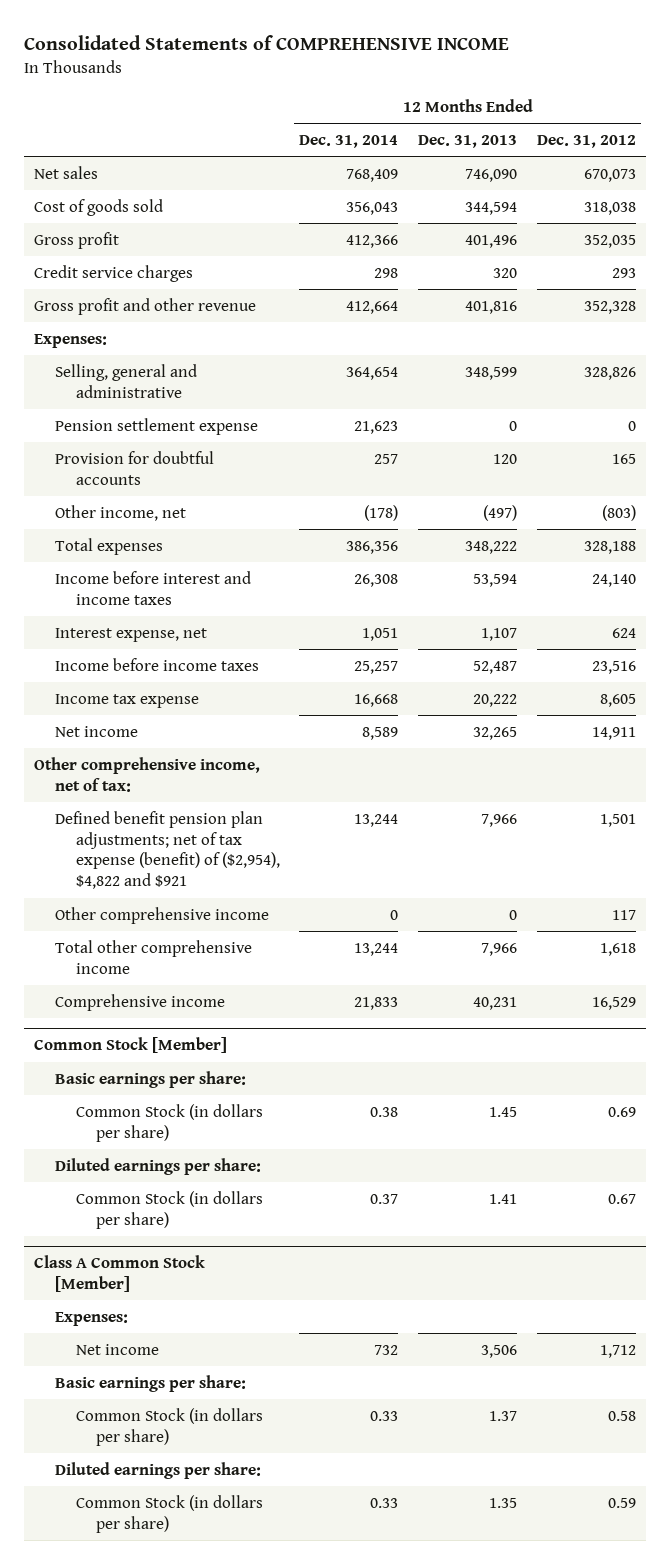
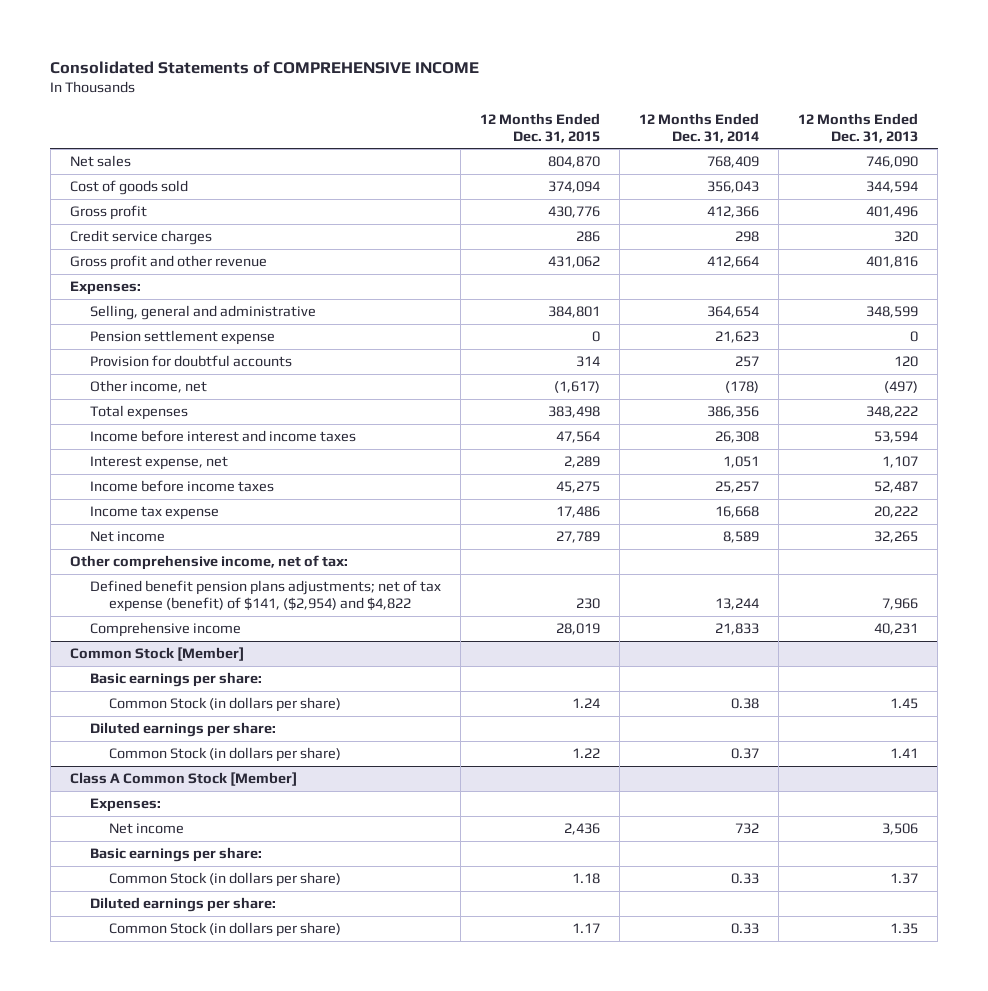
[536,134,636,148] Dec. 31, 2012 -> none
none -> [479,112,600,143] 12 Months Ended Dec. 31, 2015
[54,906,269,924] Other comprehensive income -> none
[54,939,252,974] Total other comprehensive income -> none
[54,810,280,890] Defined benefit pension plan adjustments; net of tax expense (benefit) of ($2,954), $4,822 and $921 -> [89,580,441,612] Defined benefit pension plans adjustments; net of tax expense (benefit) of $141, ($2,954) and $4,822

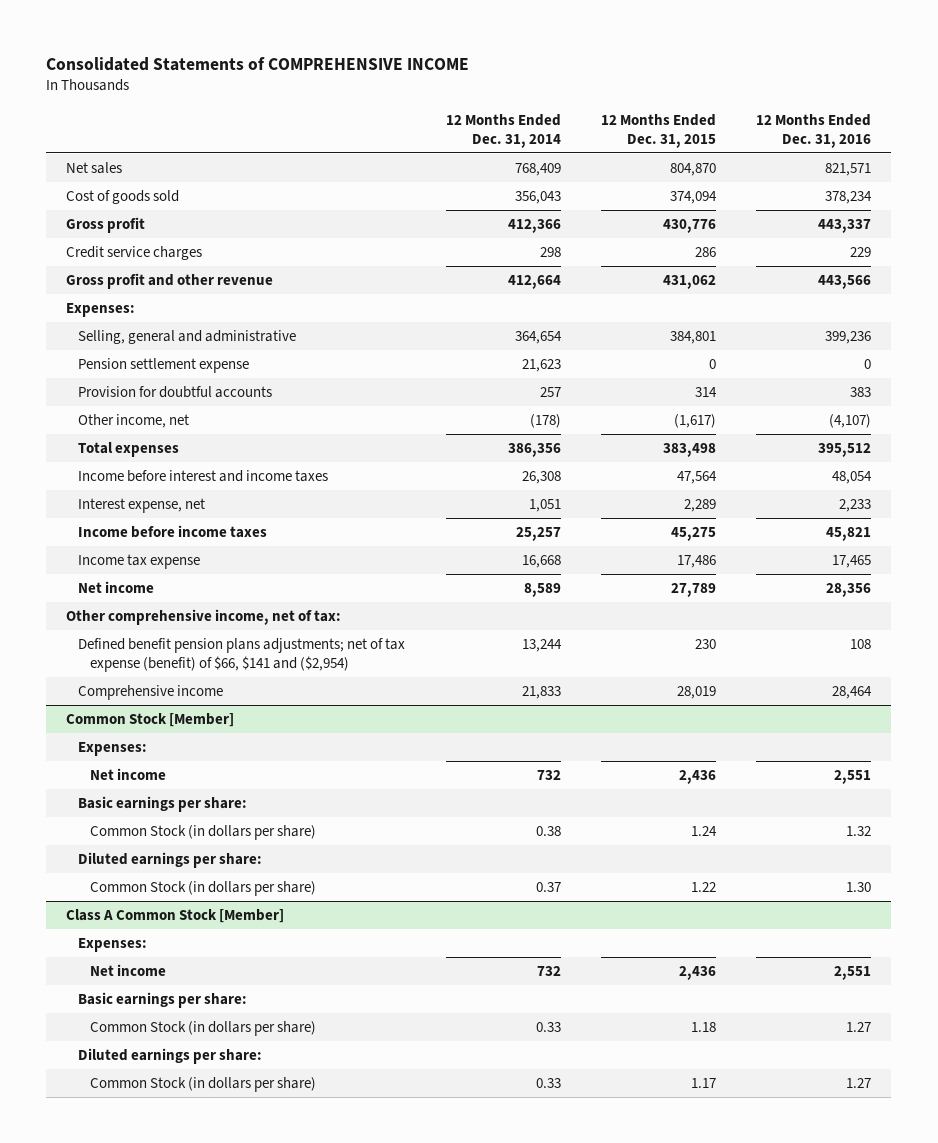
[797,112,918,143] 12 Months Ended Dec. 31, 2013 -> none
none -> [756,113,872,148] 12 Months Ended Dec. 31, 2016
[89,580,441,612] Defined benefit pension plans adjustments; net of tax expense (benefit) of $141, ($2,954) and $4,822 -> [78,638,406,673] Defined benefit pension plans adjustments; net of tax expense (benefit) of $66, $141 and ($2,954)
none -> [78,742,148,757] Expenses:
none -> [90,768,167,781] Net income

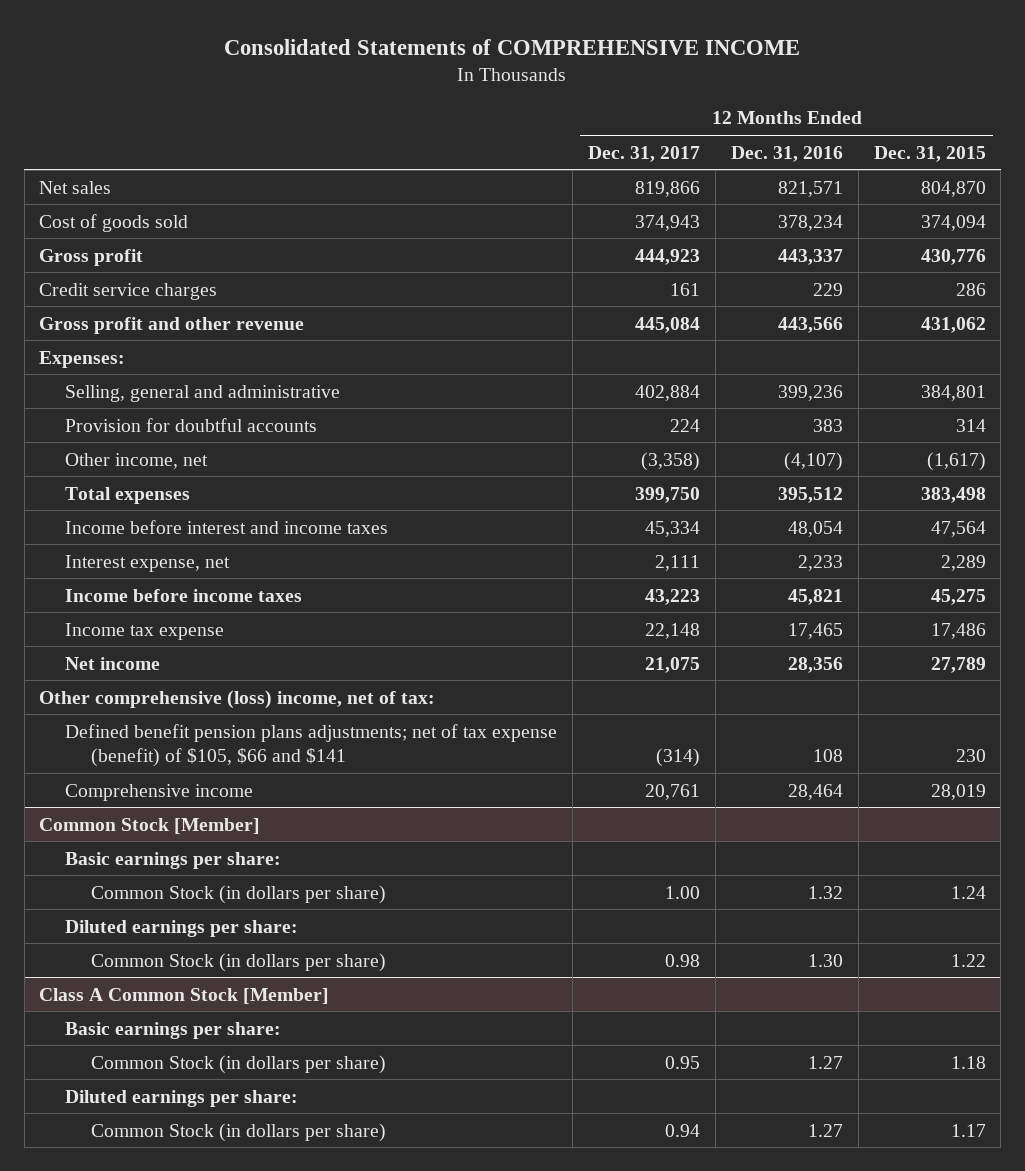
[445,113,561,148] 12 Months Ended Dec. 31, 2014 -> none
none -> [587,145,700,162] Dec. 31, 2017
[78,358,250,374] Pension settlement expense -> none
[66,609,342,626] Other comprehensive income, net of tax: -> [39,689,436,709] Other comprehensive (loss) income, net of tax:
[78,638,406,673] Defined benefit pension plans adjustments; net of tax expense (benefit) of $66, $141 and ($2,954) -> [65,723,558,768] Defined benefit pension plans adjustments; net of tax expense (benefit) of $105, $66 and $141
[78,742,148,757] Expenses: -> none
[90,768,167,781] Net income -> none
[78,938,148,953] Expenses: -> none
[90,964,167,977] Net income -> none

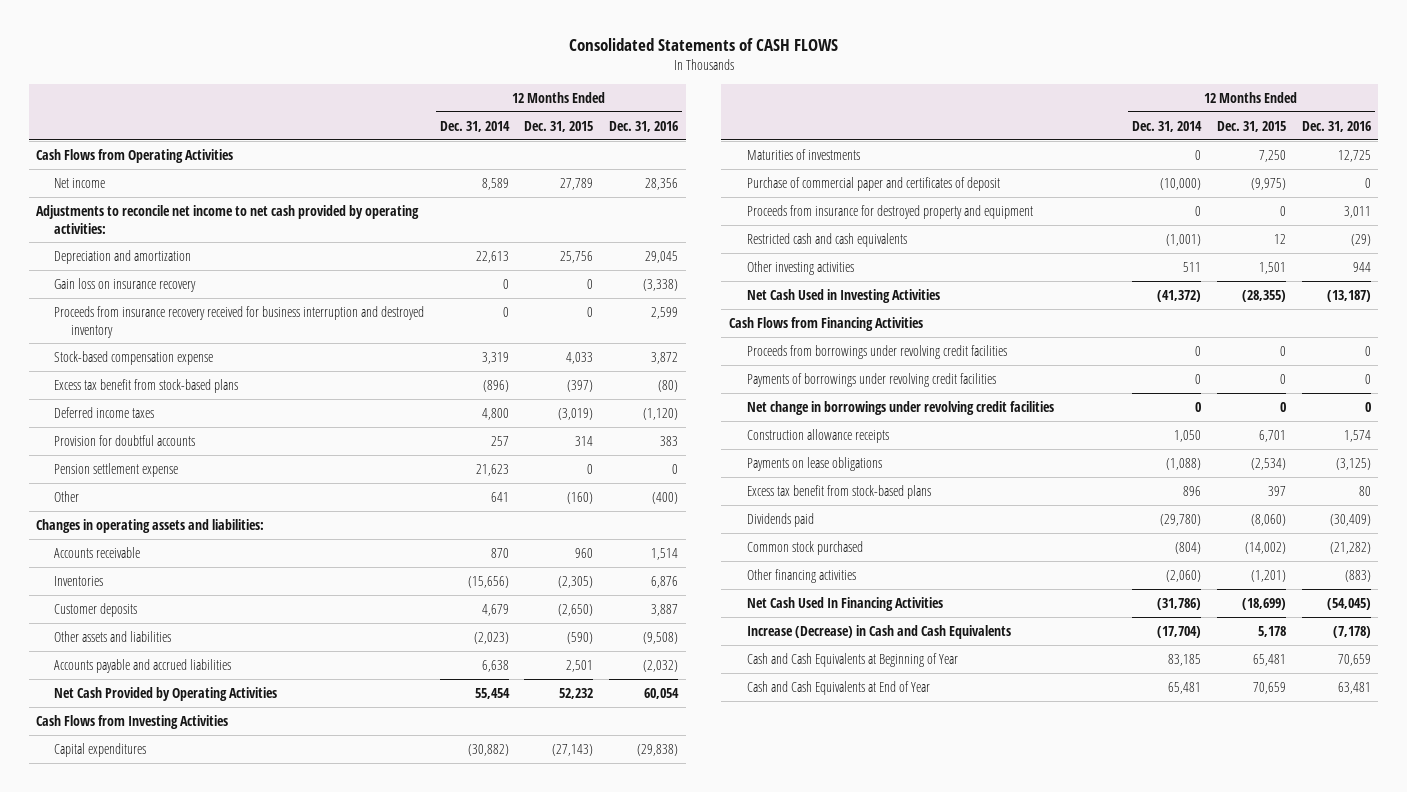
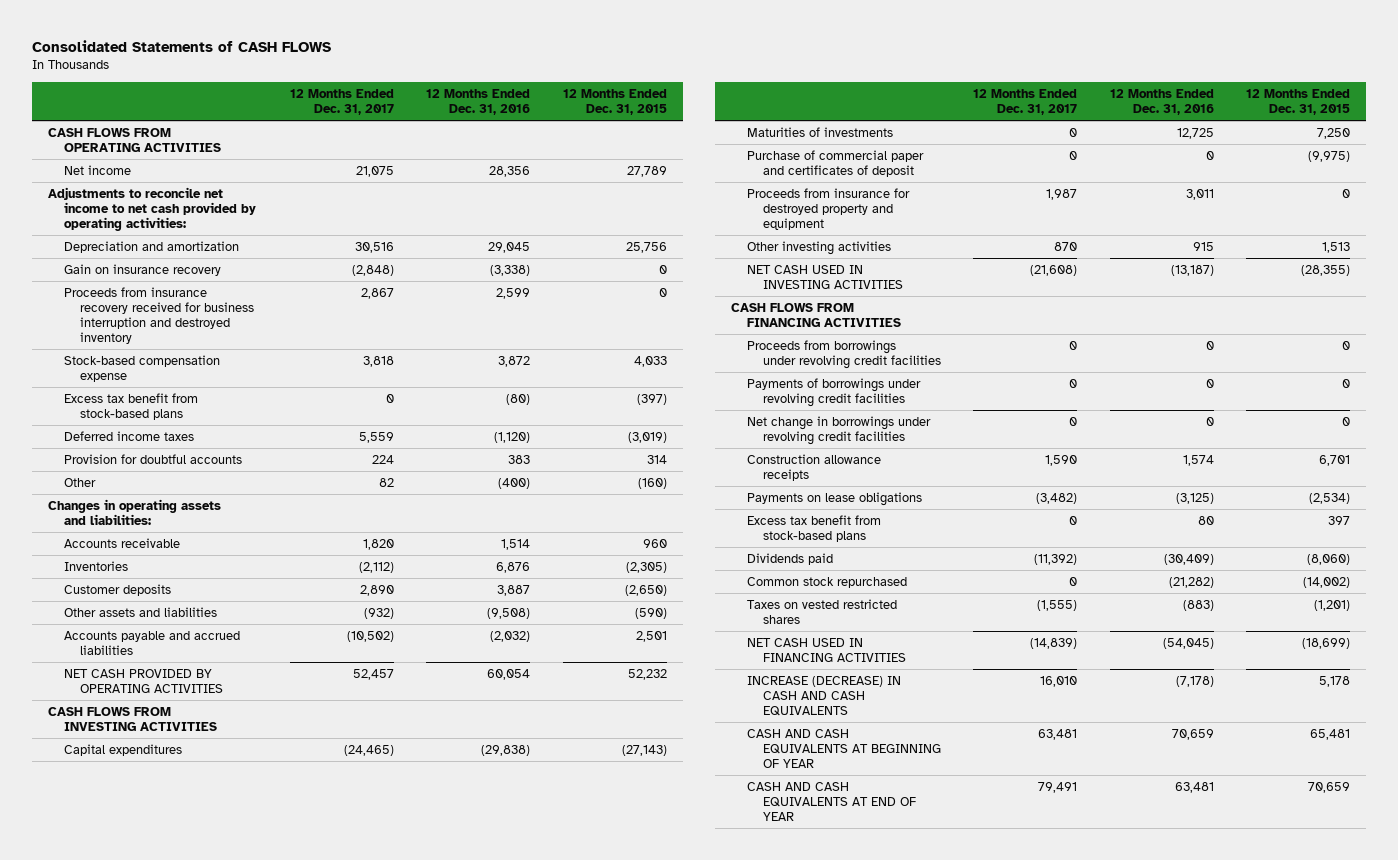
[439,120,510,132] Dec. 31, 2014 -> none
none -> [290,89,395,116] 12 Months Ended Dec. 31, 2017
[36,148,234,163] Cash Flows from Operating Activities -> [48,127,221,152] CASH FLOWS FROM OPERATING ACTIVITIES
[53,277,196,292] Gain loss on insurance recovery -> [63,263,221,276] Gain on insurance recovery
[53,462,178,477] Pension settlement expense -> none
[53,686,277,701] Net Cash Provided by Operating Activities -> [63,668,223,693] NET CASH PROVIDED BY OPERATING ACTIVITIES
[36,714,229,729] Cash Flows from Investing Activities -> [48,706,217,731] CASH FLOWS FROM INVESTING ACTIVITIES
[746,232,907,247] Restricted cash and cash equivalents -> none
[1258,261,1286,274] 1,501 -> [1322,241,1351,253] 1,513
[1352,261,1371,272] 944 -> [1192,241,1214,251] 915
[746,288,940,303] Net Cash Used in Investing Activities -> [747,264,904,289] NET CASH USED IN INVESTING ACTIVITIES
[729,316,924,331] Cash Flows from Financing Activities -> [731,302,902,327] CASH FLOWS FROM FINANCING ACTIVITIES
[746,540,863,555] Common stock purchased -> [747,576,908,588] Common stock repurchased
[746,568,856,583] Other financing activities -> [747,598,898,624] Taxes on vested restricted shares
[746,596,943,611] Net Cash Used In Financing Activities -> [747,637,907,662] NET CASH USED IN FINANCING ACTIVITIES
[746,624,1011,639] Increase (Decrease) in Cash and Cash Equivalents -> [747,675,902,717] INCREASE (DECREASE) IN CASH AND CASH EQUIVALENTS
[746,652,958,667] Cash and Cash Equivalents at Beginning of Year -> [747,728,942,769] CASH AND CASH EQUIVALENTS AT BEGINNING OF YEAR
[746,680,930,695] Cash and Cash Equivalents at End of Year -> [747,781,917,822] CASH AND CASH EQUIVALENTS AT END OF YEAR

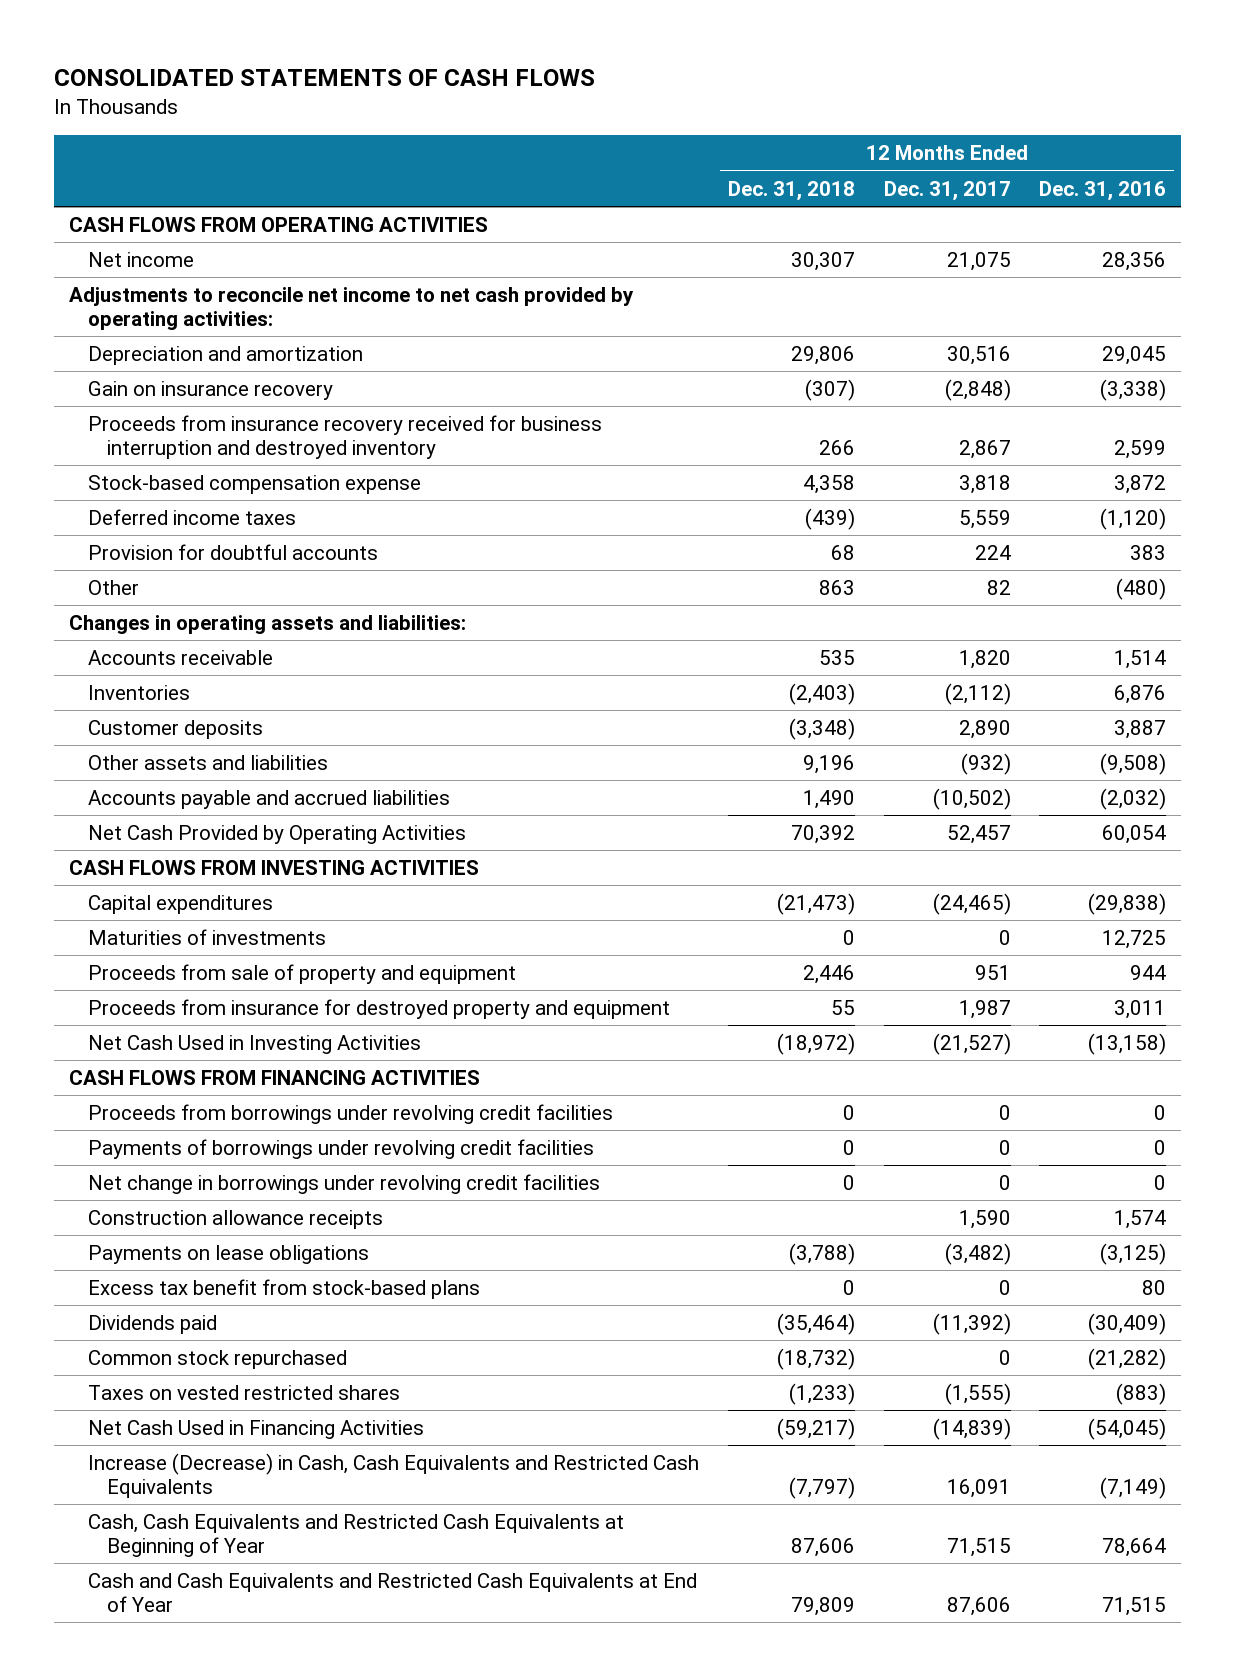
[31,40,331,53] Consolidated Statements of CASH FLOWS -> [54,69,596,87] CONSOLIDATED STATEMENTS OF CASH FLOWS
[562,89,667,116] 12 Months Ended Dec. 31, 2015 -> none
none -> [727,180,855,201] Dec. 31, 2018
[63,392,198,420] Excess tax benefit from stock-based plans -> none
[498,477,531,489] (400) -> [1116,578,1167,601] (480)
[63,668,223,693] NET CASH PROVIDED BY OPERATING ACTIVITIES -> [87,825,466,845] Net Cash Provided by Operating Activities
[747,149,925,177] Purchase of commercial paper and certificates of deposit -> none
none -> [87,964,516,985] Proceeds from sale of property and equipment
[747,240,892,255] Other investing activities -> none
[747,264,904,289] NET CASH USED IN INVESTING ACTIVITIES -> [87,1035,421,1055] Net Cash Used in Investing Activities
[1030,264,1078,276] (21,608) -> [932,1033,1011,1056] (21,527)
[1170,264,1214,276] (13,187) -> [1088,1033,1167,1056] (13,158)
[747,637,907,662] NET CASH USED IN FINANCING ACTIVITIES -> [87,1420,424,1440] Net Cash Used in Financing Activities
[747,675,902,717] INCREASE (DECREASE) IN CASH AND CASH EQUIVALENTS -> [87,1453,699,1498] Increase (Decrease) in Cash, Cash Equivalents and Restricted Cash Equivalents
[1040,675,1078,687] 16,010 -> [946,1478,1011,1498] 16,091
[1175,675,1214,687] (7,178) -> [1100,1476,1167,1499] (7,149)
[747,728,942,769] CASH AND CASH EQUIVALENTS AT BEGINNING OF YEAR -> [87,1514,624,1557] Cash, Cash Equivalents and Restricted Cash Equivalents at Beginning of Year
[1038,728,1078,740] 63,481 -> [946,1537,1011,1557] 71,515
[1171,728,1214,740] 70,659 -> [1102,1537,1167,1557] 78,664
[747,781,917,822] CASH AND CASH EQUIVALENTS AT END OF YEAR -> [87,1573,697,1612] Cash and Cash Equivalents and Restricted Cash Equivalents at End of Year
[1038,781,1078,793] 79,491 -> [946,1596,1011,1616] 87,606
[1174,781,1214,793] 63,481 -> [1102,1596,1167,1616] 71,515

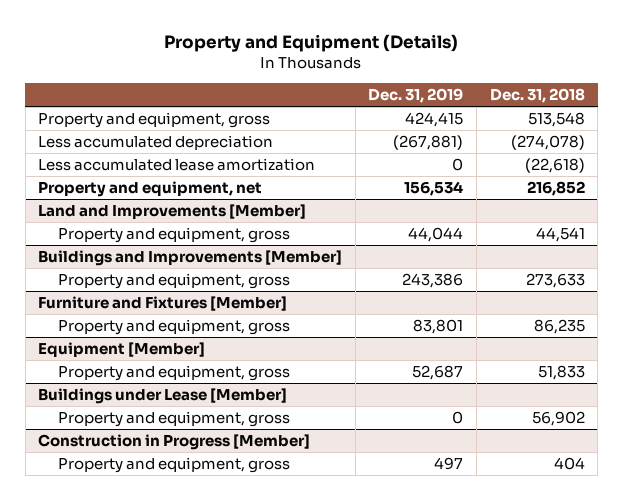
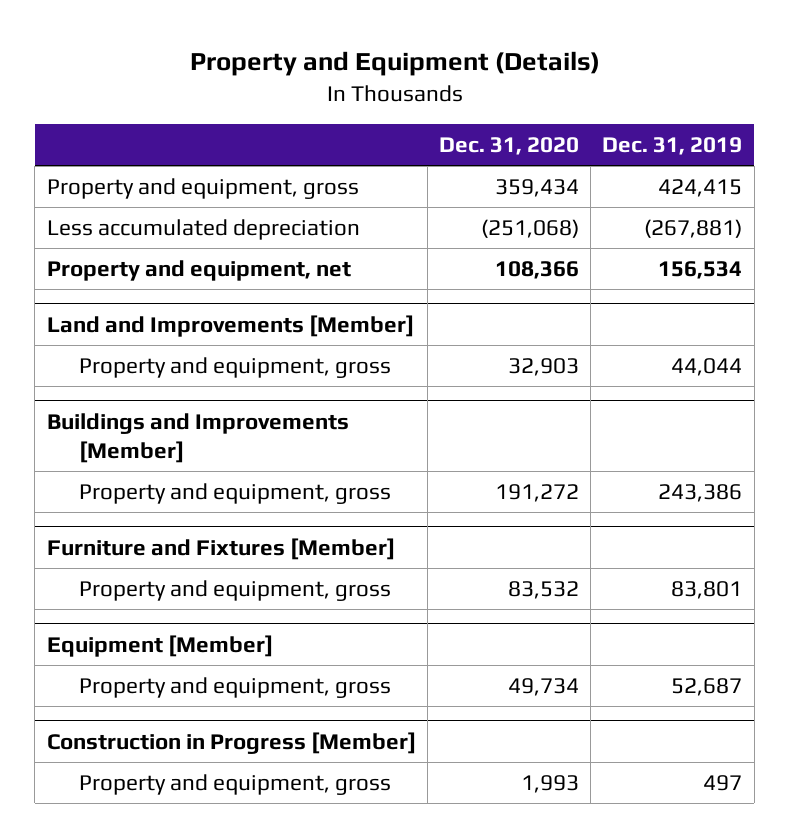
[489,87,585,103] Dec. 31, 2018 -> none
none -> [439,136,580,155] Dec. 31, 2020
[38,158,316,172] Less accumulated lease amortization -> none
[38,388,288,405] Buildings under Lease [Member] -> none
[57,411,290,428] Property and equipment, gross -> none

